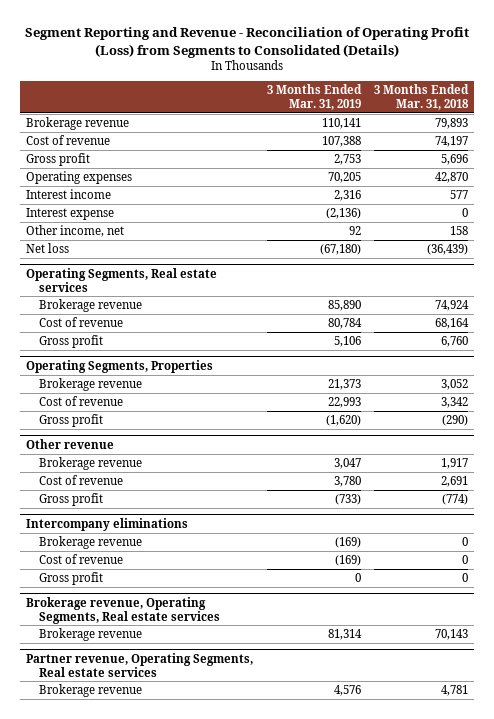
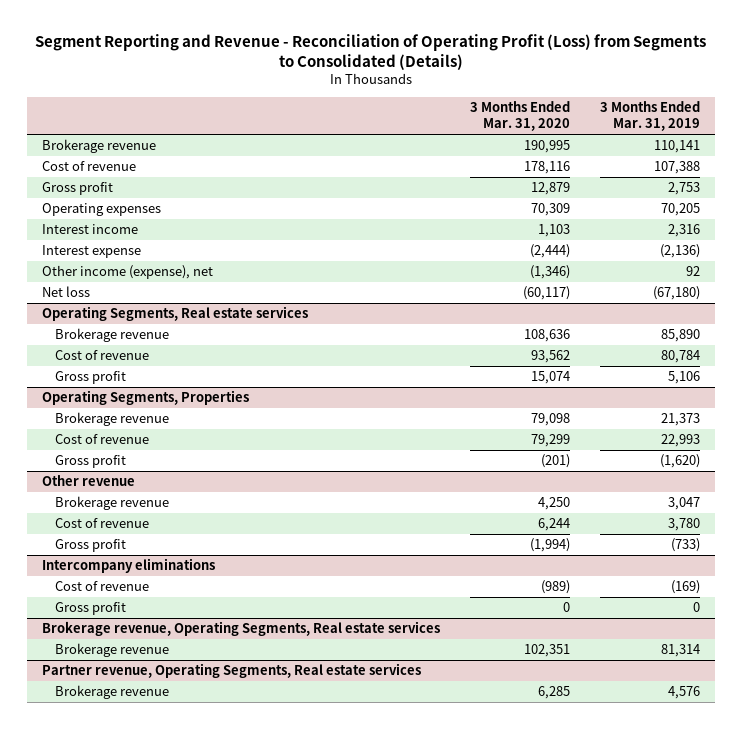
[373,84,469,110] 3 Months Ended Mar. 31, 2018 -> none
none -> [469,101,570,132] 3 Months Ended Mar. 31, 2020
[26,224,125,237] Other income, net -> [41,265,213,280] Other income (expense), net
[39,535,143,549] Brokerage revenue -> none

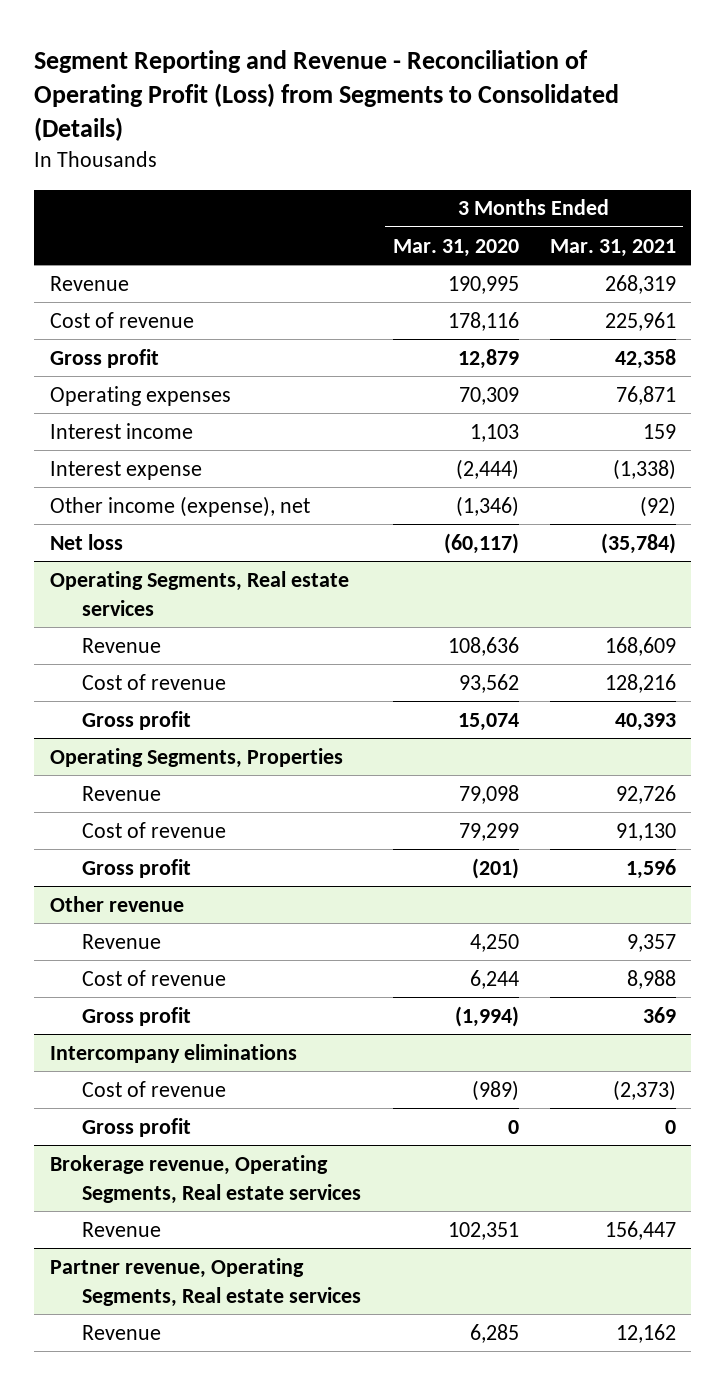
[600,101,701,132] 3 Months Ended Mar. 31, 2019 -> none
none -> [549,238,676,257] Mar. 31, 2021
[41,139,156,154] Brokerage revenue -> [49,275,129,291] Revenue
[54,328,169,343] Brokerage revenue -> [82,637,162,653] Revenue
[54,412,169,427] Brokerage revenue -> [82,785,162,801] Revenue
[54,496,169,511] Brokerage revenue -> [82,933,162,949] Revenue
[54,643,169,658] Brokerage revenue -> [82,1221,162,1237] Revenue
[54,685,169,700] Brokerage revenue -> [82,1324,162,1340] Revenue

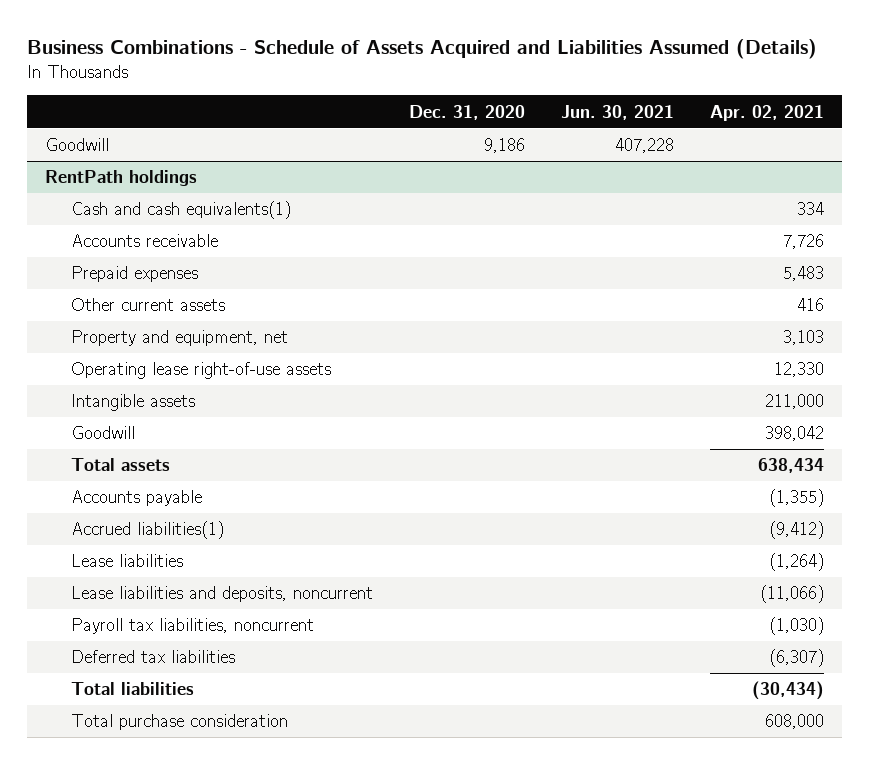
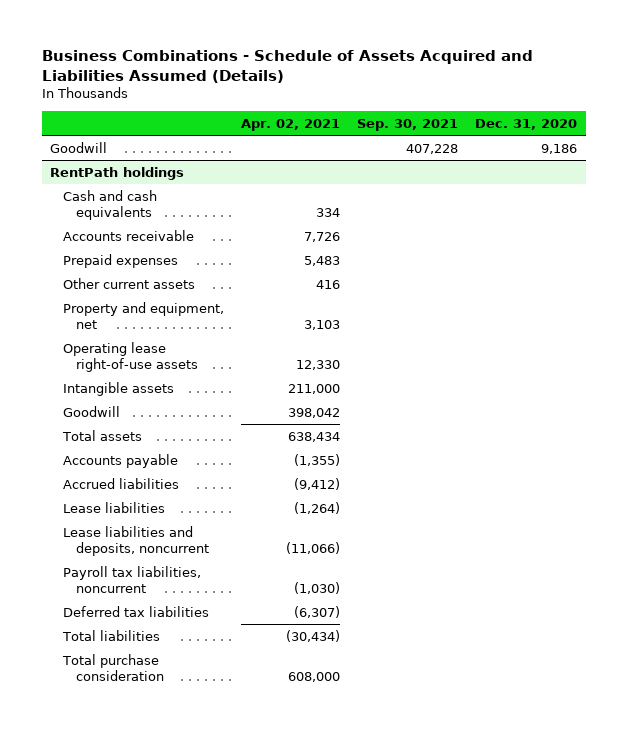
[561,104,675,120] Jun. 30, 2021 -> none
none -> [357,118,459,131] Sep. 30, 2021
[71,201,292,220] Cash and cash equivalents(1) -> [62,189,157,220] Cash and cash equivalents
[71,521,225,540] Accrued liabilities(1) -> [62,477,179,489] Accrued liabilities

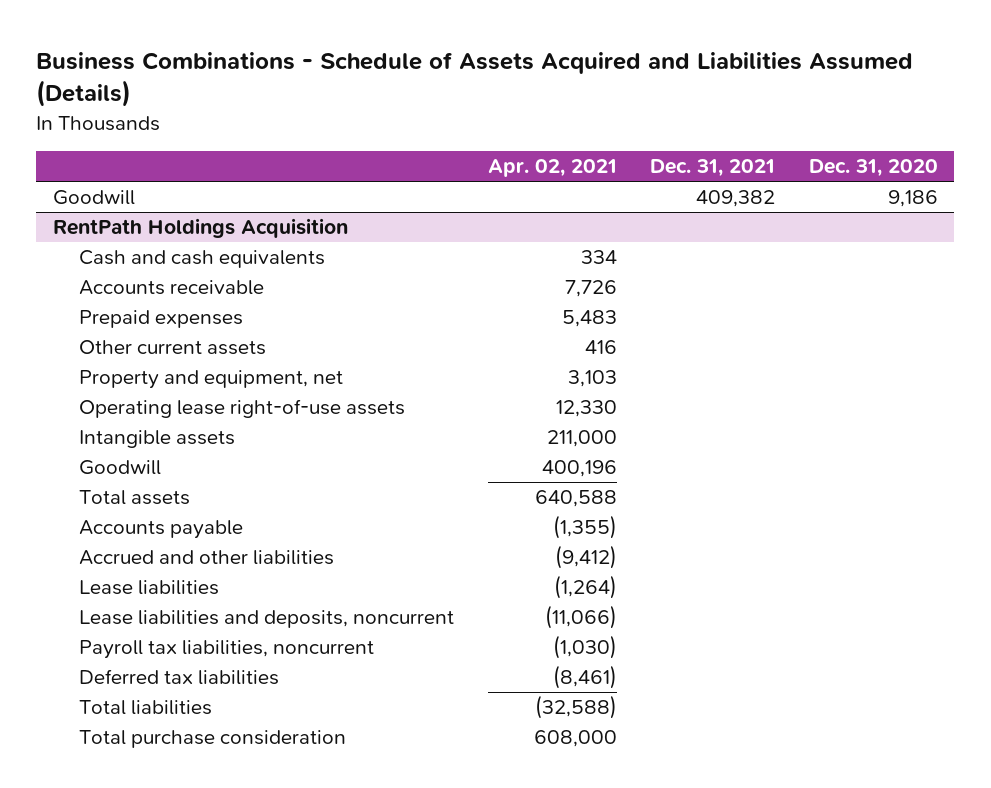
[357,118,459,131] Sep. 30, 2021 -> none
none -> [650,159,776,178] Dec. 31, 2021
[50,166,185,180] RentPath holdings -> [53,218,349,239] RentPath Holdings Acquisition
[287,407,340,418] 398,042 -> [541,460,617,478] 400,196
[287,431,340,442] 638,434 -> [534,490,617,508] 640,588
[62,477,179,489] Accrued liabilities -> [79,550,335,566] Accrued and other liabilities
[293,605,340,618] (6,307) -> [552,665,617,690] (8,461)
[285,629,340,642] (30,434) -> [534,695,617,720] (32,588)

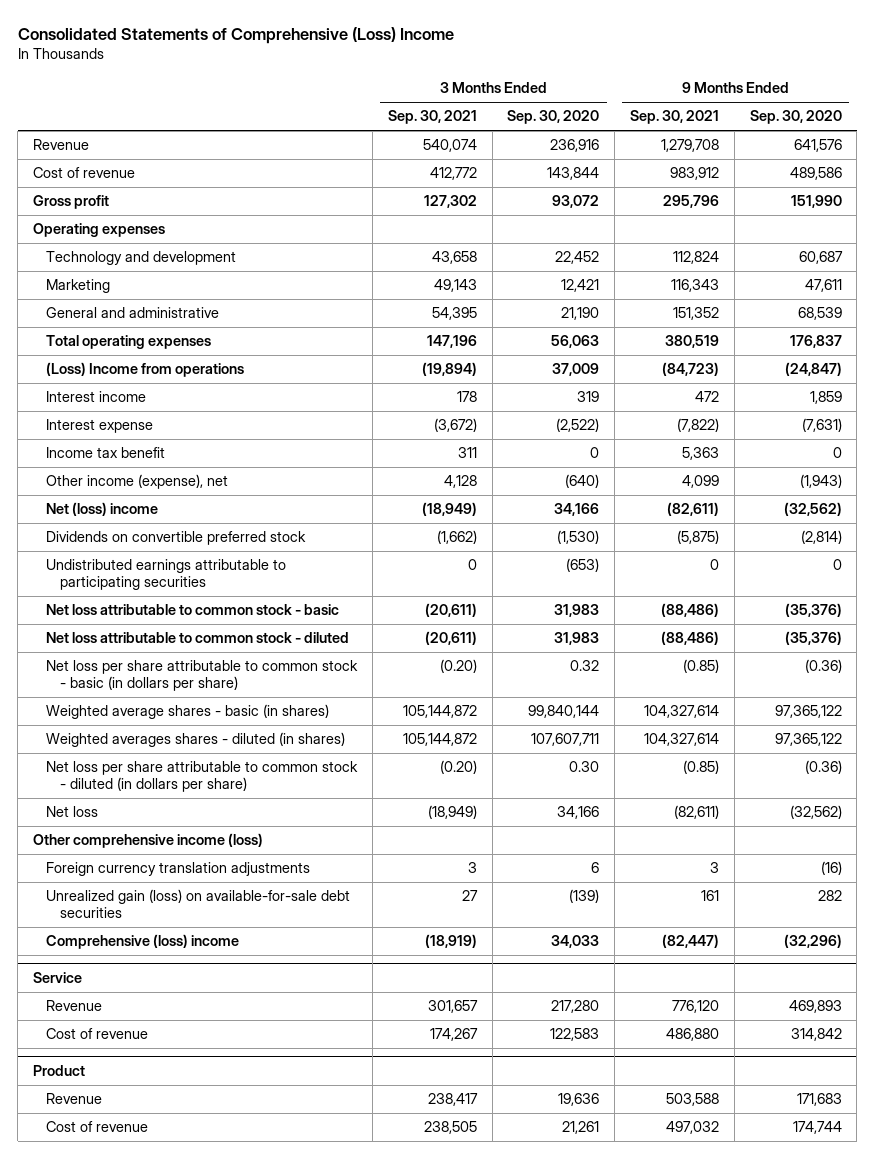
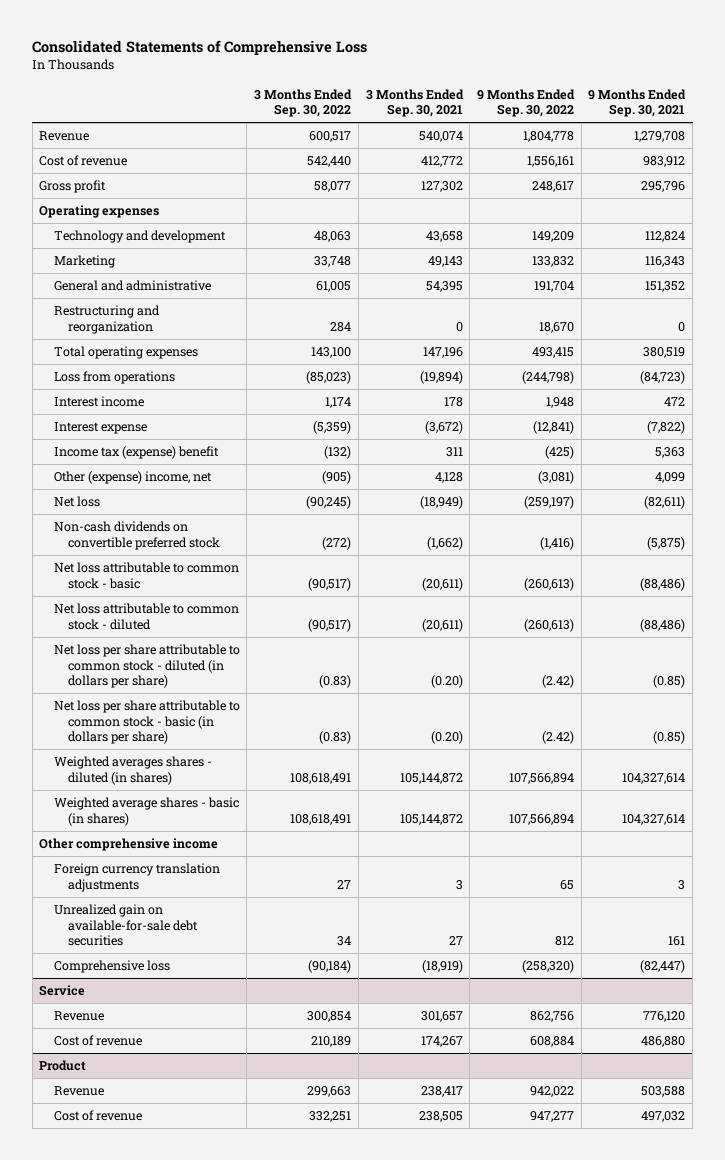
[17,26,454,44] Consolidated Statements of Comprehensive (Loss) Income -> [32,39,368,55] Consolidated Statements of Comprehensive Loss
[507,110,600,125] Sep. 30, 2020 -> none
[749,110,842,125] Sep. 30, 2020 -> none
none -> [254,88,353,118] 3 Months Ended Sep. 30, 2022
none -> [476,88,575,118] 9 Months Ended Sep. 30, 2022
none -> [53,305,160,334] Restructuring and reorganization
[46,362,245,378] (Loss) Income from operations -> [53,371,175,385] Loss from operations
[46,502,159,517] Net (loss) income -> none
[46,559,287,591] Undistributed earnings attributable to participating securities -> none
[46,447,166,459] Income tax benefit -> [53,446,219,460] Income tax (expense) benefit
[46,474,229,490] Other income (expense), net -> [53,471,212,485] Other (expense) income, net
[46,806,99,818] Net loss -> [53,496,100,508] Net loss
[46,531,307,546] Dividends on convertible preferred stock -> [53,521,221,550] Non-cash dividends on convertible preferred stock
[46,761,359,793] Net loss per share attributable to common stock - diluted (in dollars per share) -> [53,644,240,689] Net loss per share attributable to common stock - diluted (in dollars per share)
[46,704,330,720] Weighted average shares - basic (in shares) -> [53,797,239,826] Weighted average shares - basic (in shares)
[32,833,263,849] Other comprehensive income (loss) -> [39,838,219,852] Other comprehensive income
[46,889,351,919] Unrealized gain (loss) on available-for-sale debt securities -> [53,904,199,947] Unrealized gain on available-for-sale debt securities
[46,934,240,950] Comprehensive (loss) income -> [53,960,170,974] Comprehensive loss

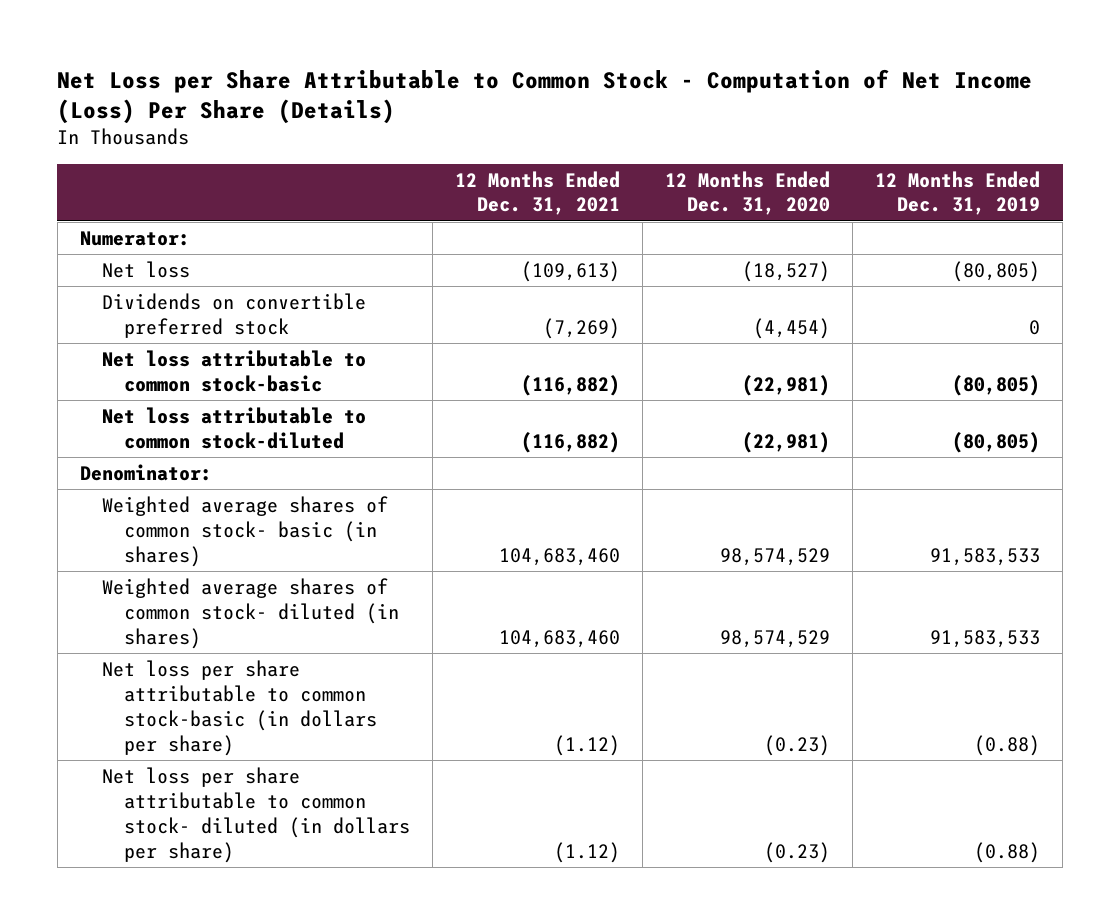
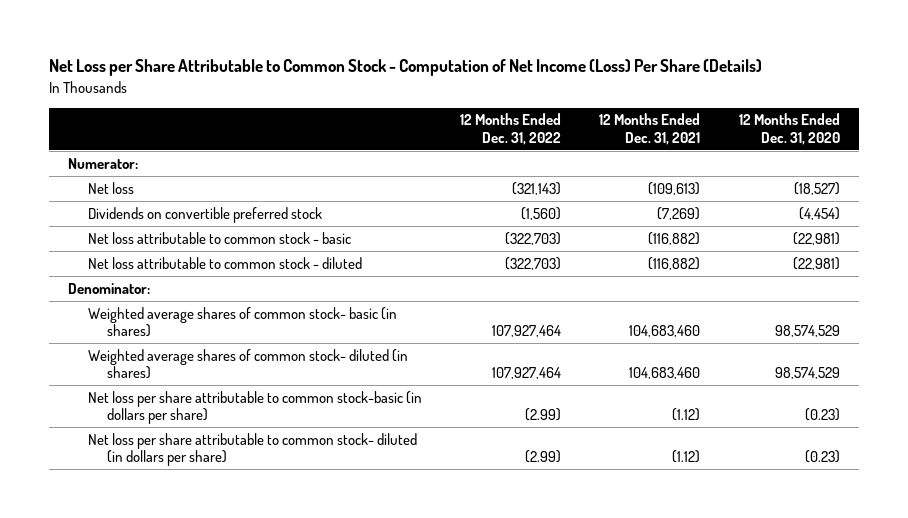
[875,170,1041,216] 12 Months Ended Dec. 31, 2019 -> none
none -> [460,113,562,145] 12 Months Ended Dec. 31, 2022
[102,350,367,392] Net loss attributable to common stock-basic -> [87,231,351,244] Net loss attributable to common stock - basic
[102,407,367,449] Net loss attributable to common stock-diluted -> [87,256,362,269] Net loss attributable to common stock - diluted

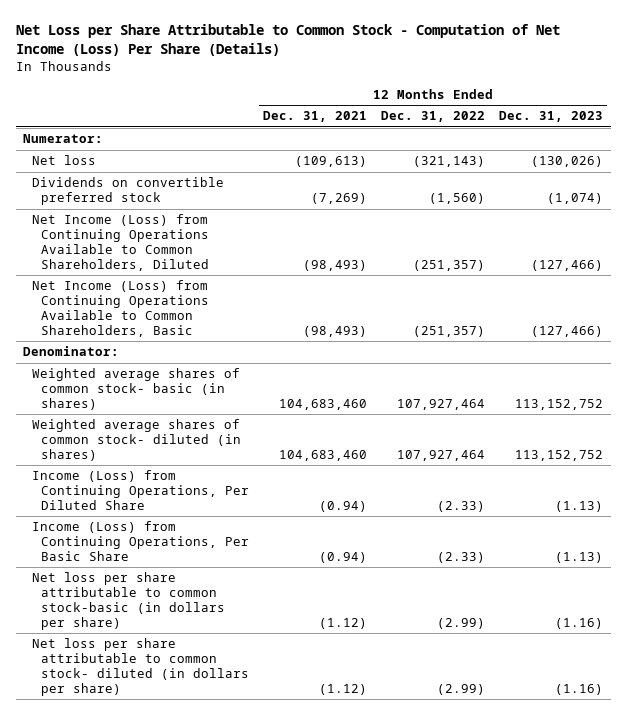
[738,113,840,145] 12 Months Ended Dec. 31, 2020 -> none
none -> [499,111,604,123] Dec. 31, 2023
[87,231,351,244] Net loss attributable to common stock - basic -> none
[87,256,362,269] Net loss attributable to common stock - diluted -> none
none -> [31,214,209,271] Net Income (Loss) from Continuing Operations Available to Common Shareholders, Diluted
none -> [31,280,209,337] Net Income (Loss) from Continuing Operations Available to Common Shareholders, Basic
none -> [31,470,249,510] Income (Loss) from Continuing Operations, Per Diluted Share
none -> [31,521,249,561] Income (Loss) from Continuing Operations, Per Basic Share

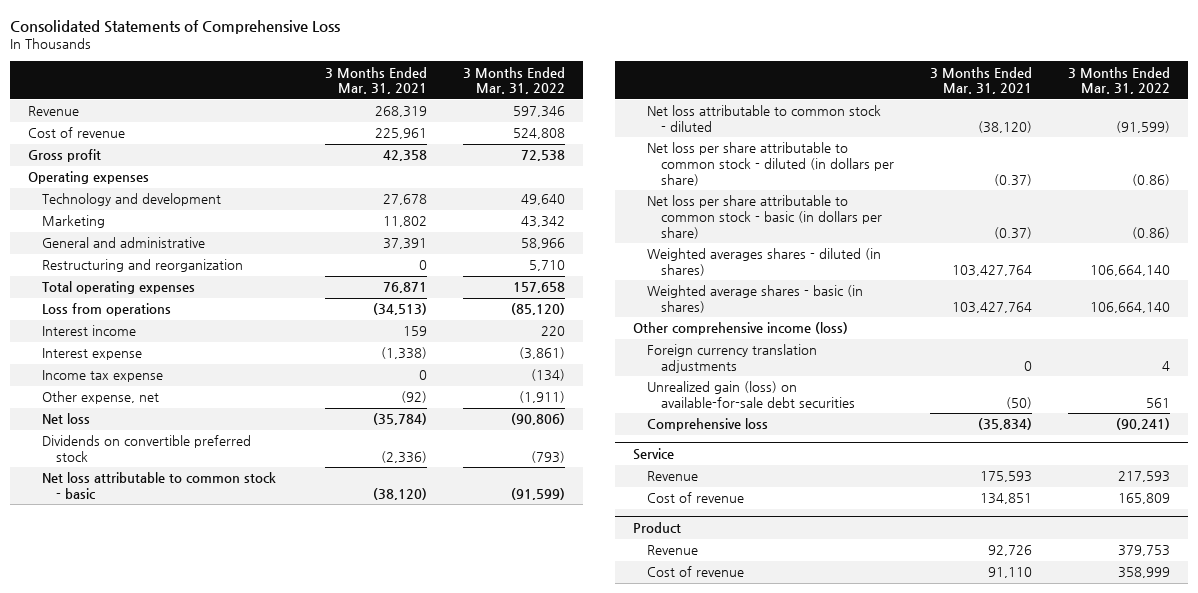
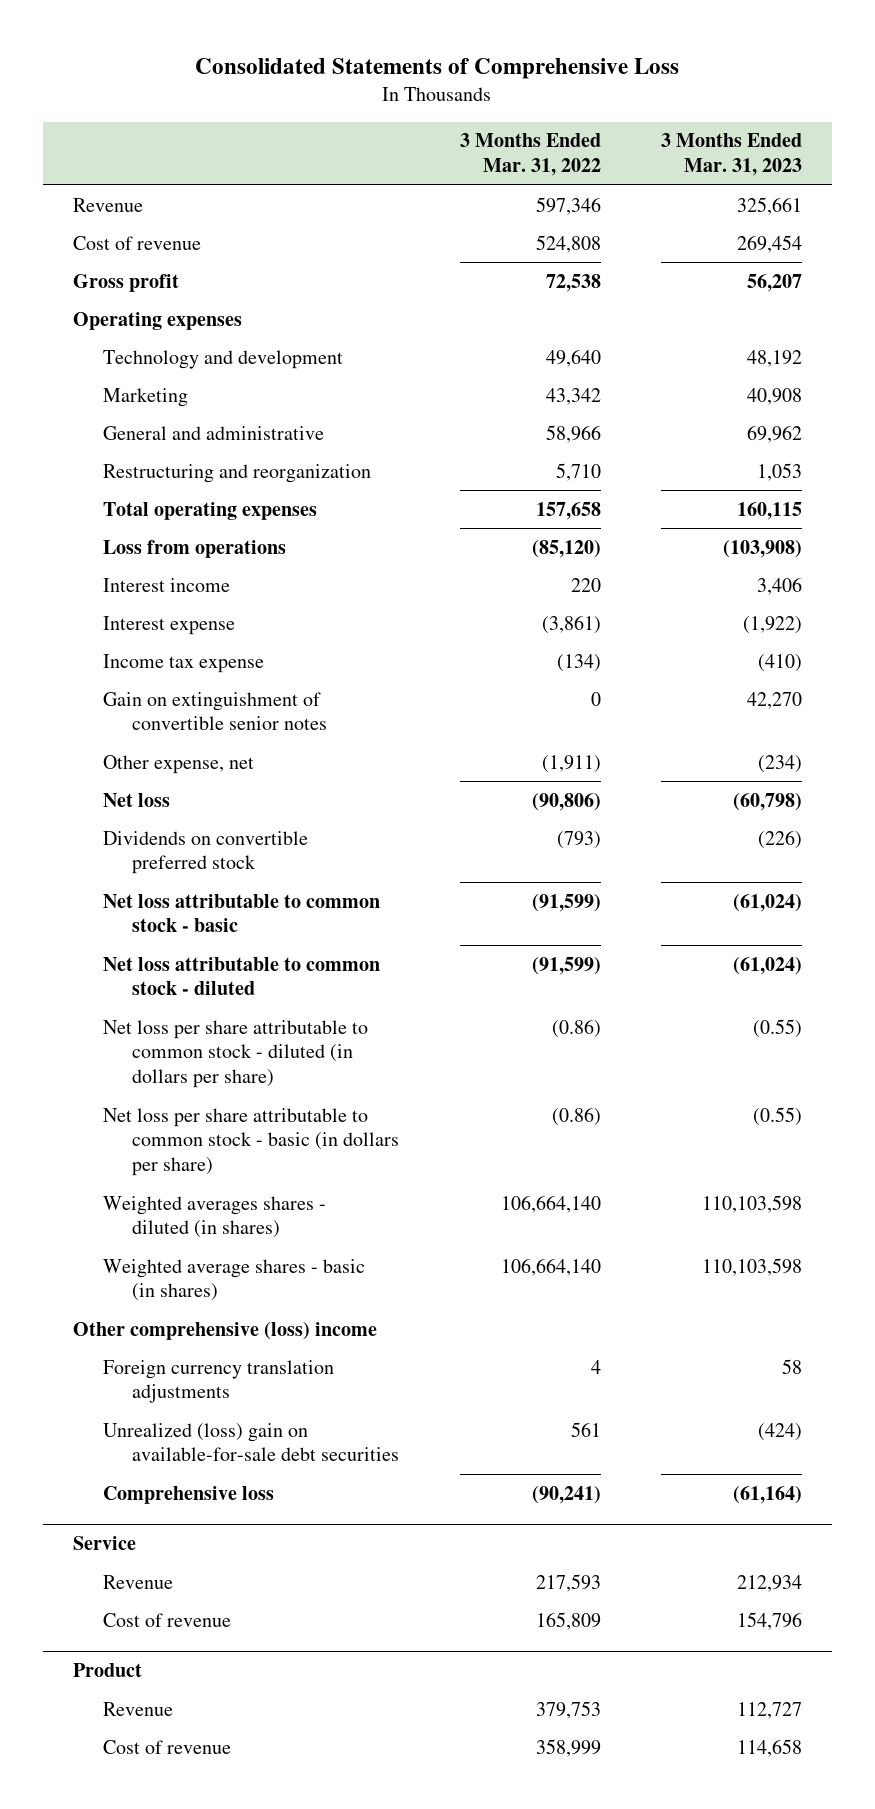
[324,66,427,95] 3 Months Ended Mar. 31, 2021 -> none
none -> [660,133,802,177] 3 Months Ended Mar. 31, 2023
none -> [102,691,328,731] Gain on extinguishment of convertible senior notes
[633,322,849,336] Other comprehensive income (loss) -> [73,1321,378,1340] Other comprehensive (loss) income
[647,381,855,409] Unrealized gain (loss) on available-for-sale debt securities -> [102,1422,400,1462] Unrealized (loss) gain on available-for-sale debt securities

